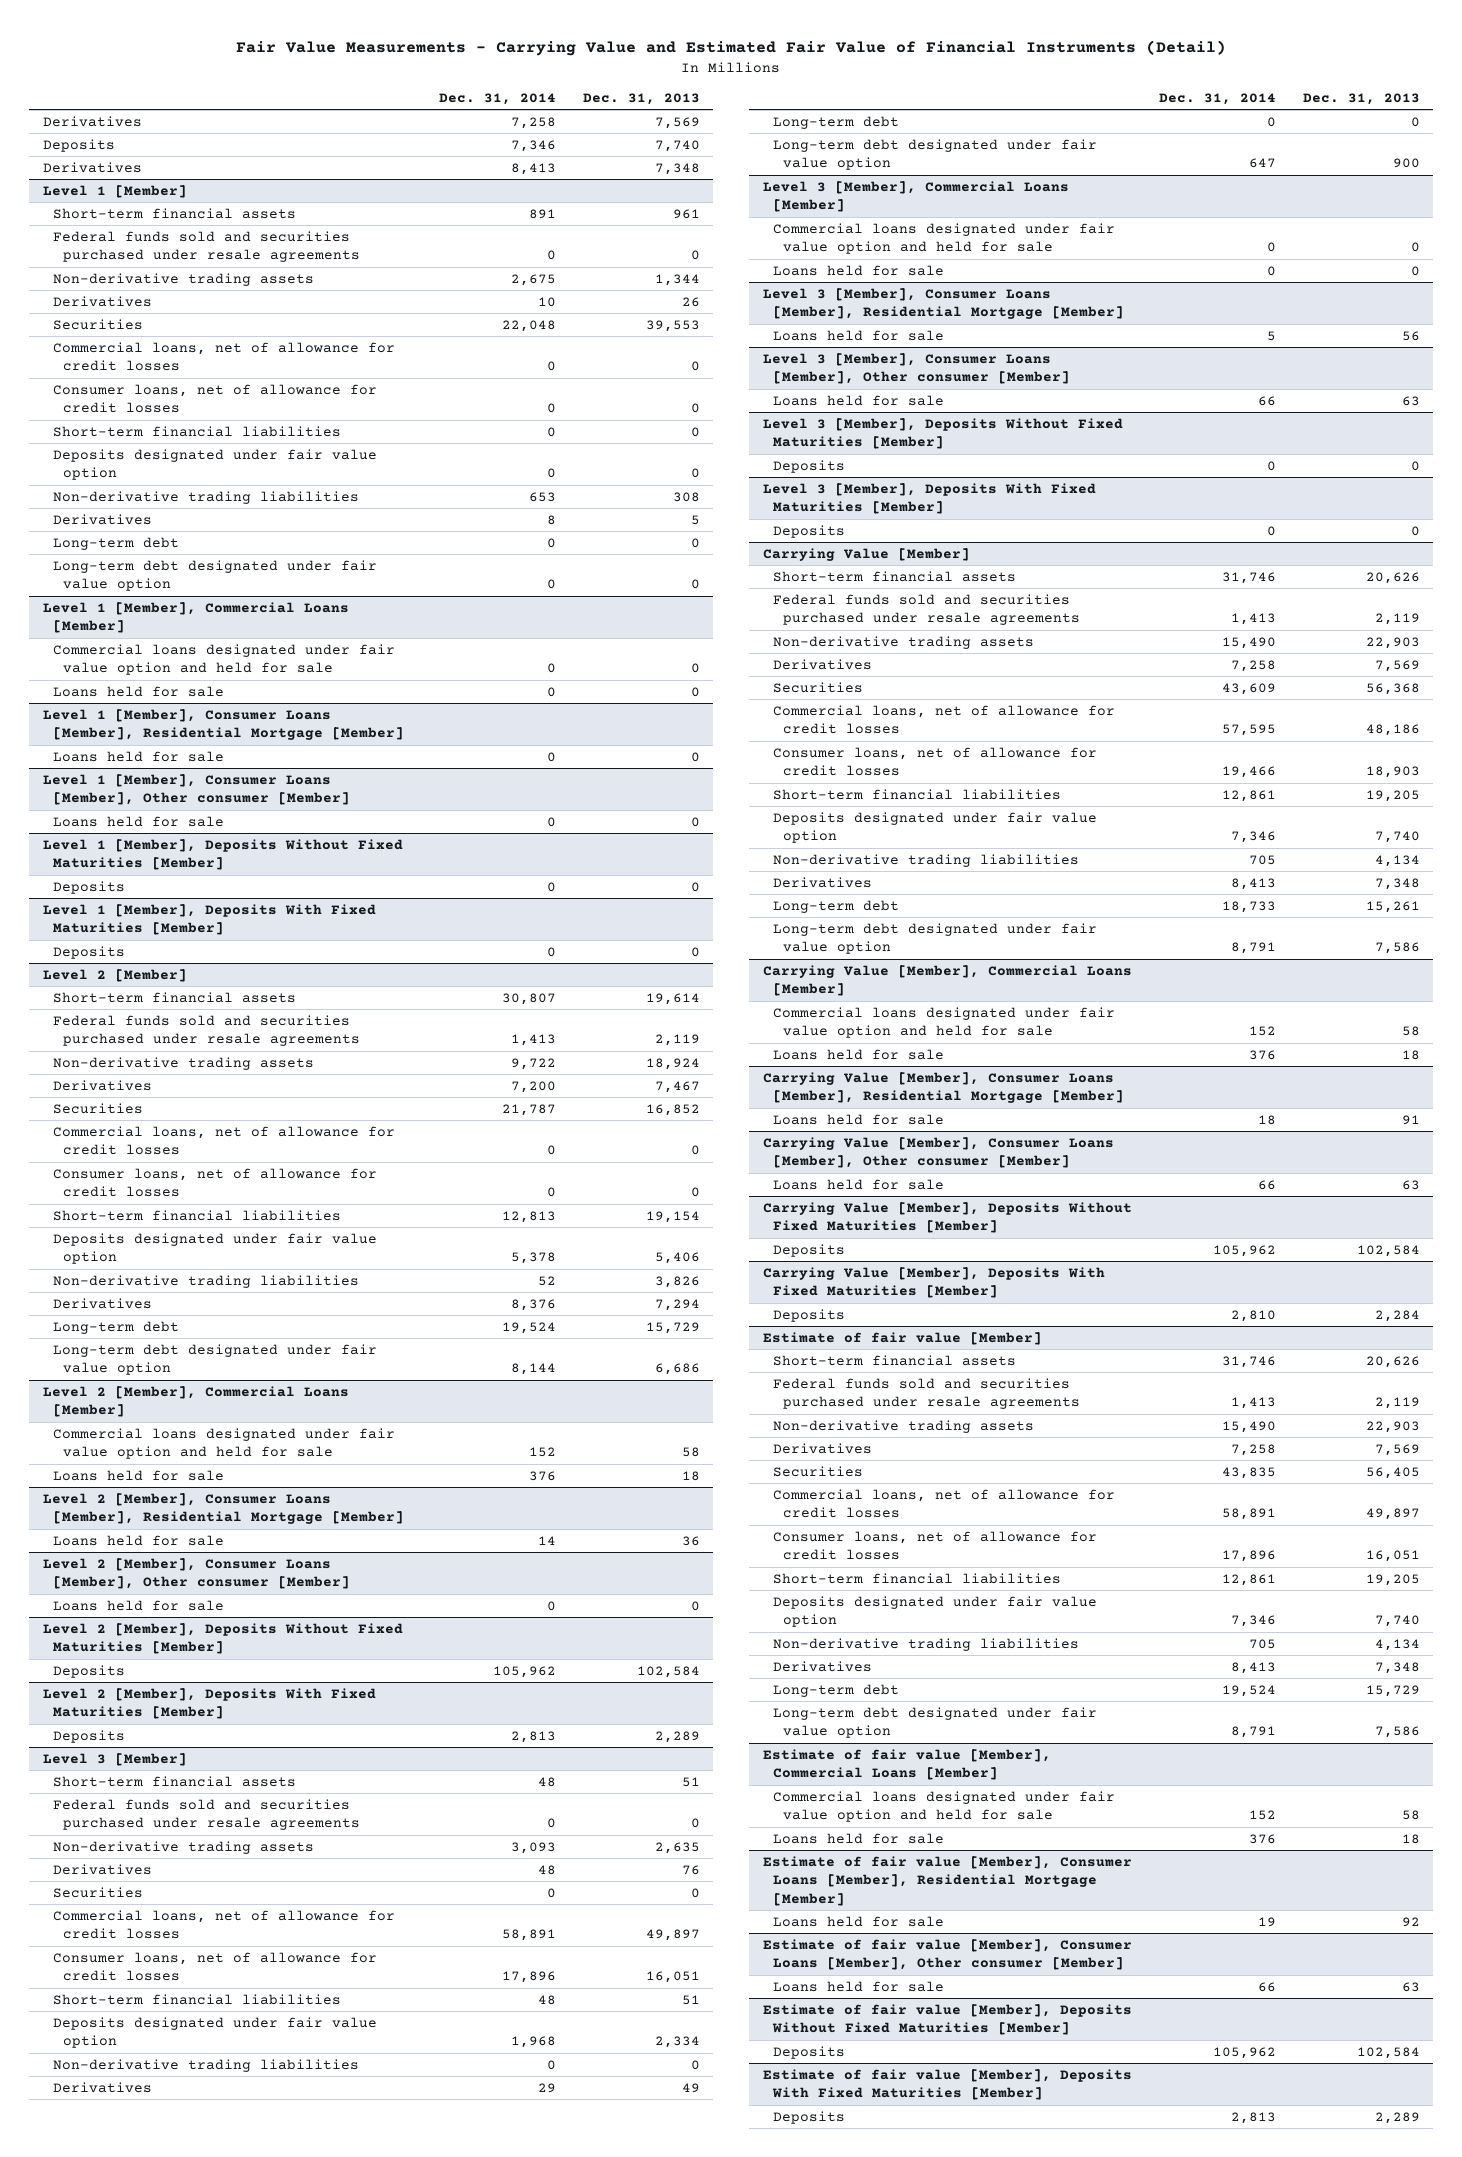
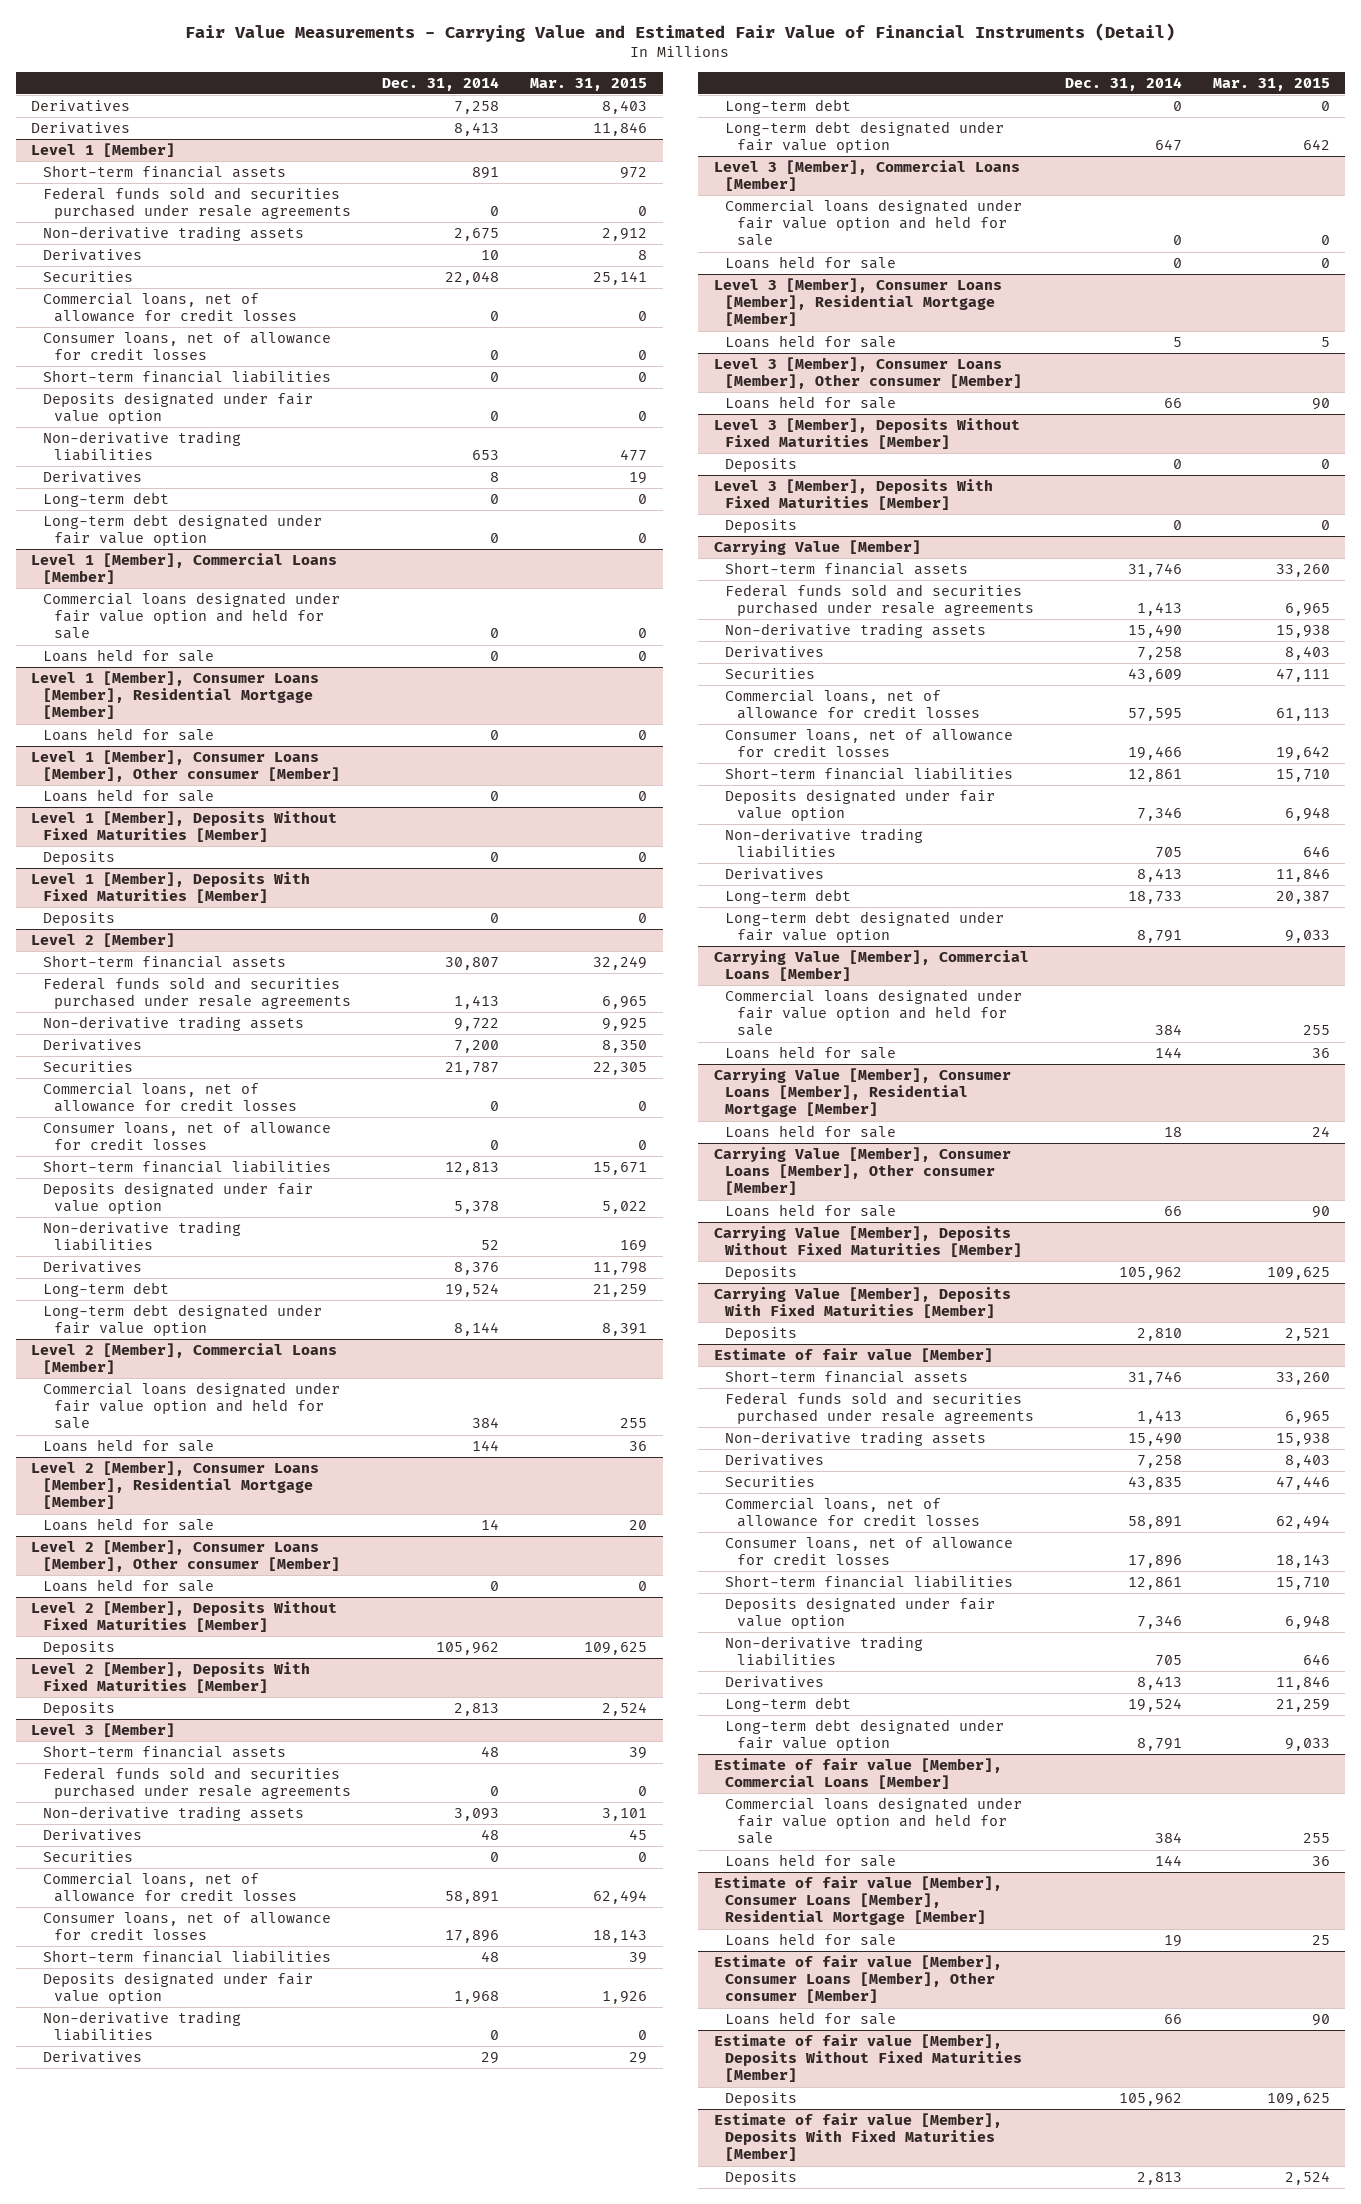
[582,92,700,105] Dec. 31, 2013 -> none
none -> [530,77,648,91] Mar. 31, 2015
[42,138,115,152] Deposits -> none
[528,1447,556,1458] 152 -> [472,1417,500,1429] 384
[528,1470,556,1481] 376 -> [472,1440,500,1452] 144
[1248,1026,1276,1037] 152 -> [1154,1024,1182,1036] 384
[1248,1049,1276,1060] 376 -> [1154,1047,1182,1059] 144
[1248,1810,1276,1821] 152 -> [1154,1832,1182,1844] 384
[1248,1833,1276,1844] 376 -> [1154,1855,1182,1867] 144

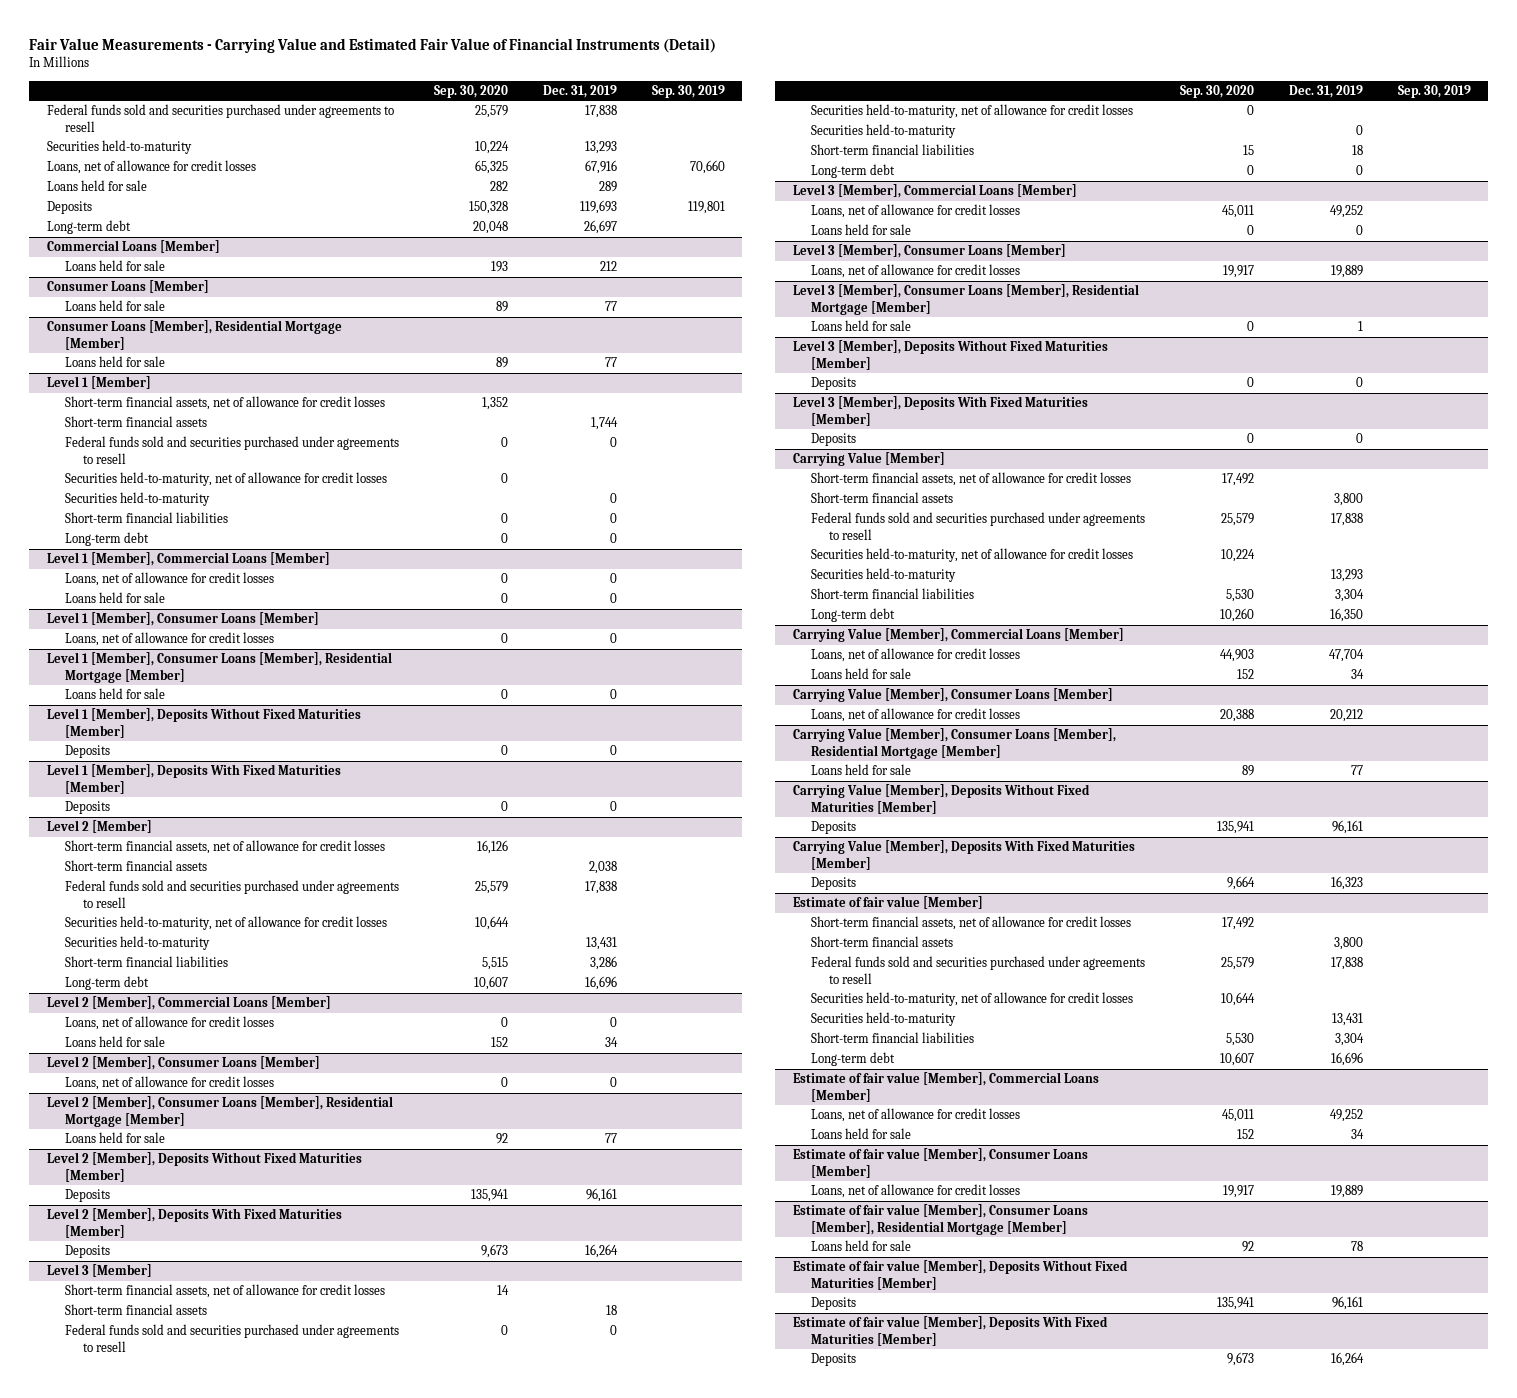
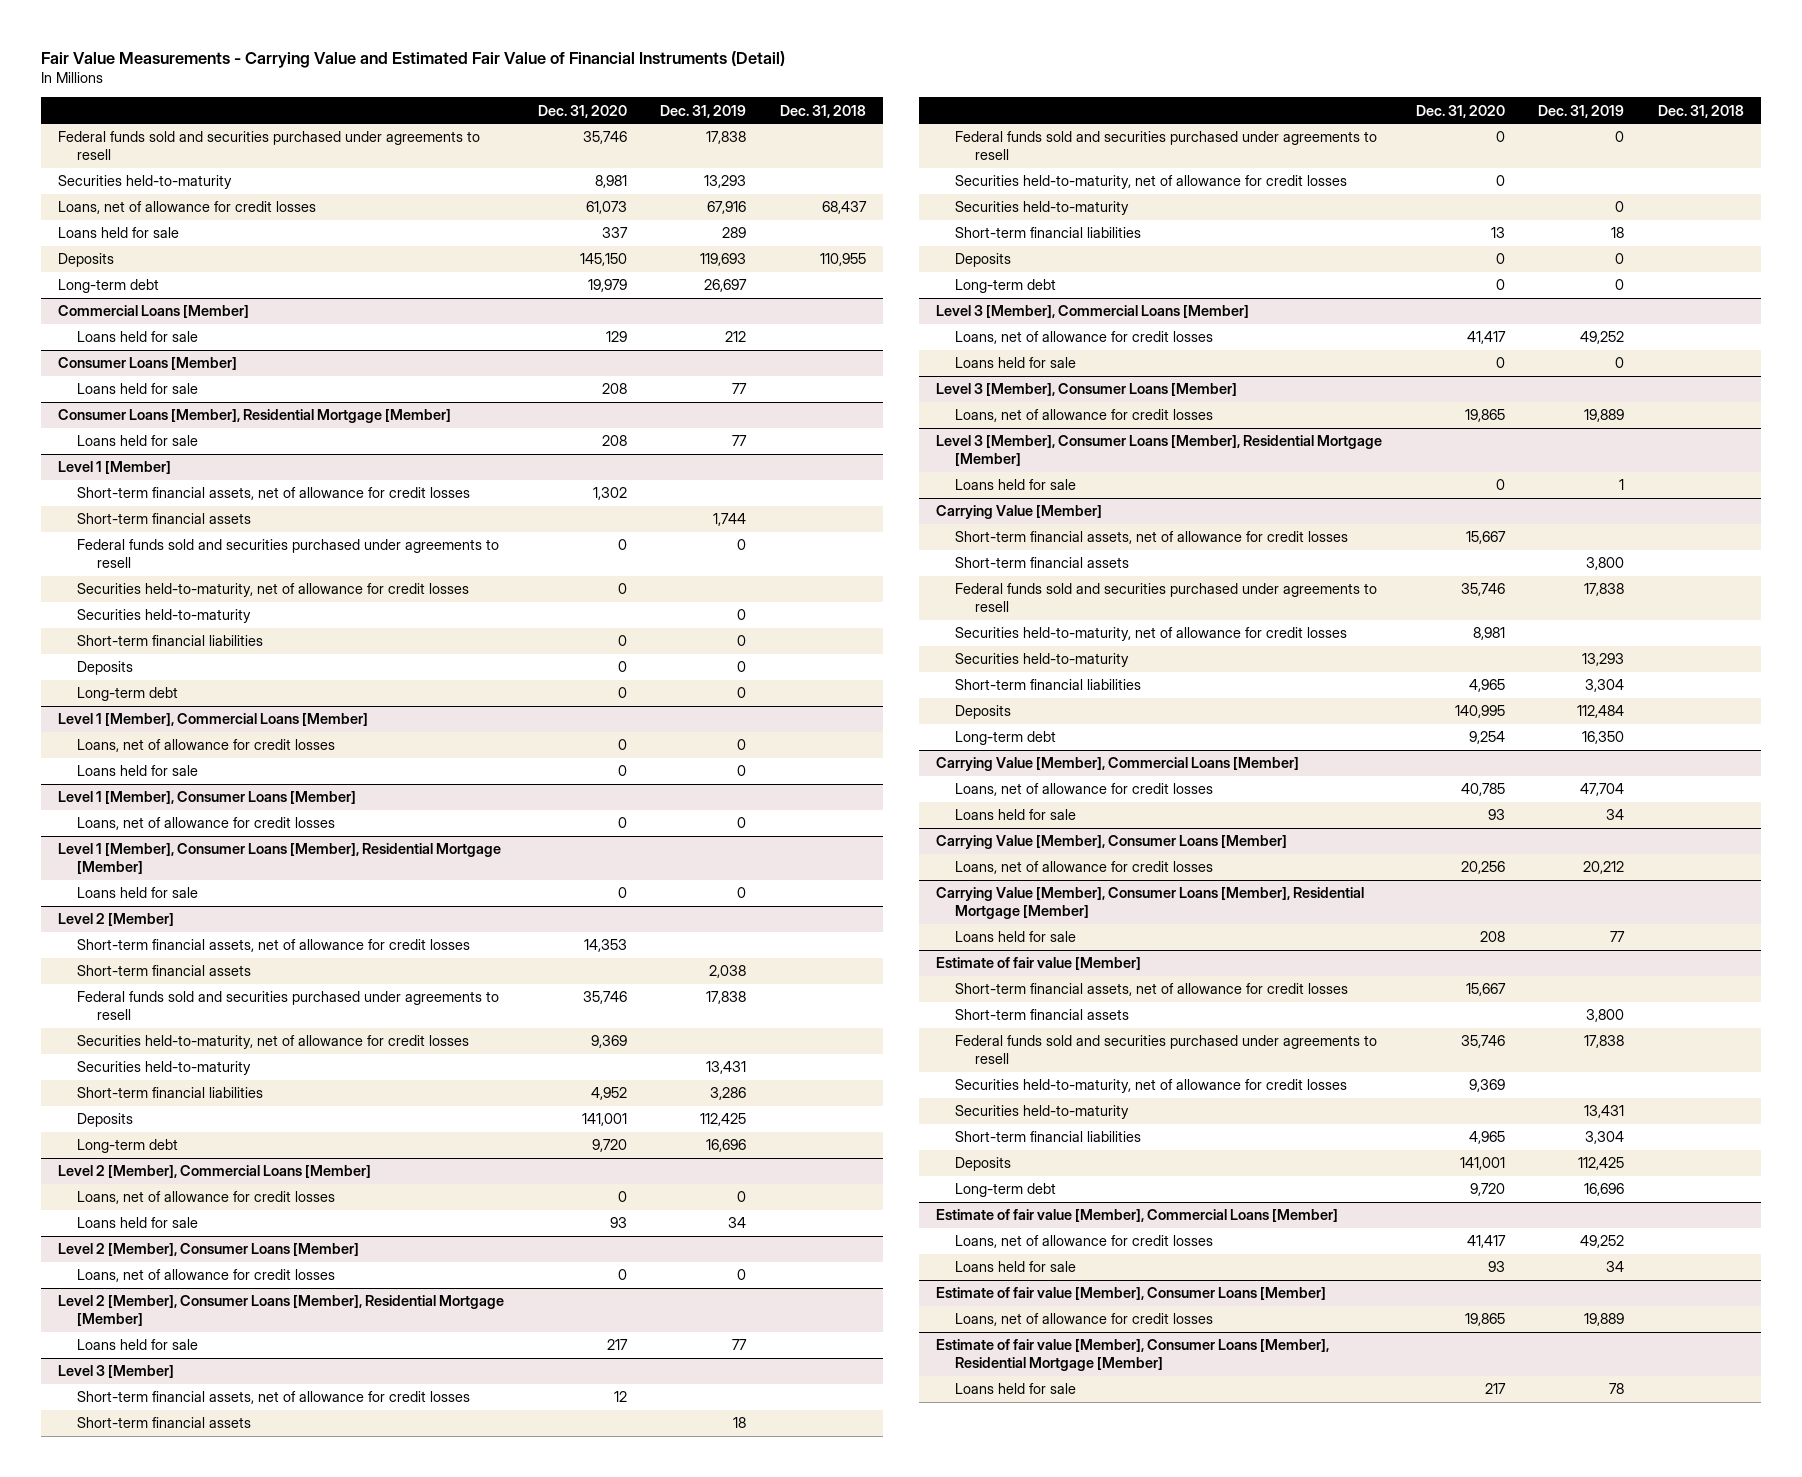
[433,85,508,99] Sep. 30, 2020 -> none
[651,85,725,99] Sep. 30, 2019 -> none
none -> [537,104,627,118] Dec. 31, 2020
none -> [780,104,867,118] Dec. 31, 2018
none -> [77,661,134,676] Deposits
[46,708,361,738] Level 1 [Member], Deposits Without Fixed Maturities [Member] -> none
[64,745,110,759] Deposits -> none
[46,764,341,794] Level 1 [Member], Deposits With Fixed Maturities [Member] -> none
[64,801,110,815] Deposits -> none
none -> [77,1113,134,1128] Deposits
[46,1152,362,1182] Level 2 [Member], Deposits Without Fixed Maturities [Member] -> none
[64,1189,110,1203] Deposits -> none
[46,1208,342,1238] Level 2 [Member], Deposits With Fixed Maturities [Member] -> none
[64,1245,110,1259] Deposits -> none
none -> [955,253,1012,268] Deposits
[792,340,1108,370] Level 3 [Member], Deposits Without Fixed Maturities [Member] -> none
[810,377,856,391] Deposits -> none
[792,396,1088,426] Level 3 [Member], Deposits With Fixed Maturities [Member] -> none
[810,433,856,447] Deposits -> none
none -> [955,705,1012,720] Deposits
[792,784,1090,814] Carrying Value [Member], Deposits Without Fixed Maturities [Member] -> none
[810,821,856,835] Deposits -> none
[792,840,1135,870] Carrying Value [Member], Deposits With Fixed Maturities [Member] -> none
[810,877,856,891] Deposits -> none
none -> [955,1157,1012,1172] Deposits
[792,1260,1128,1290] Estimate of fair value [Member], Deposits Without Fixed Maturities [Member] -> none
[810,1297,856,1311] Deposits -> none
[792,1316,1108,1346] Estimate of fair value [Member], Deposits With Fixed Maturities [Member] -> none
[810,1353,856,1367] Deposits -> none

